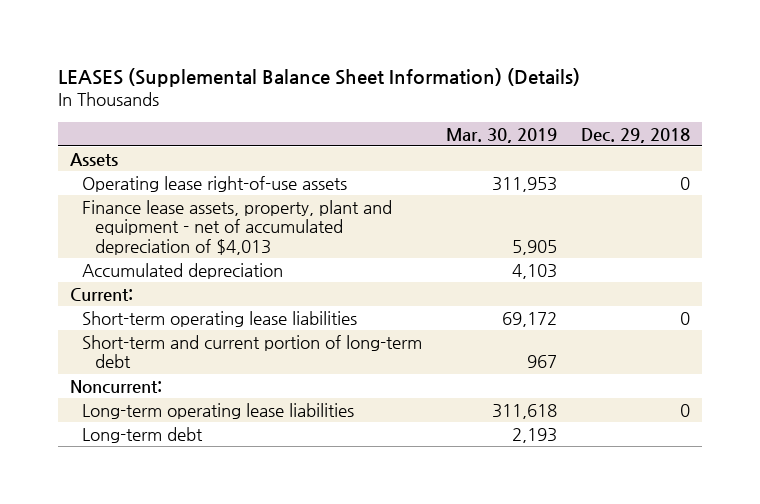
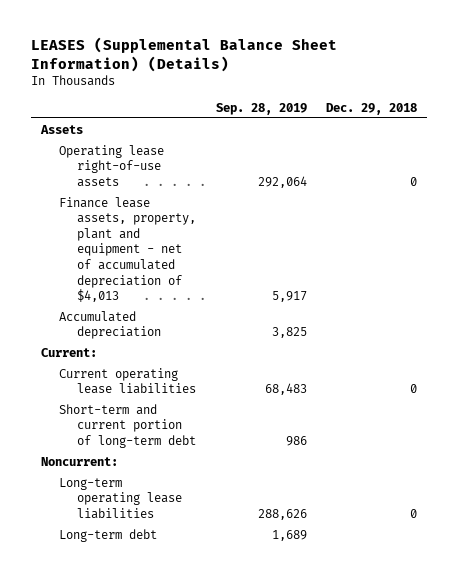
[446,127,558,143] Mar. 30, 2019 -> none
none -> [215,102,307,115] Sep. 28, 2019
[82,310,358,327] Short-term operating lease liabilities -> [59,367,197,395] Current operating lease liabilities

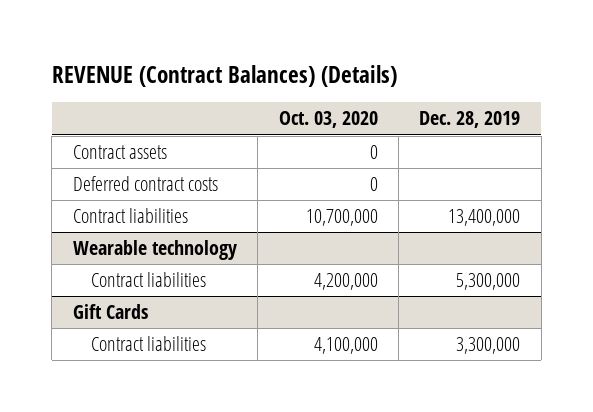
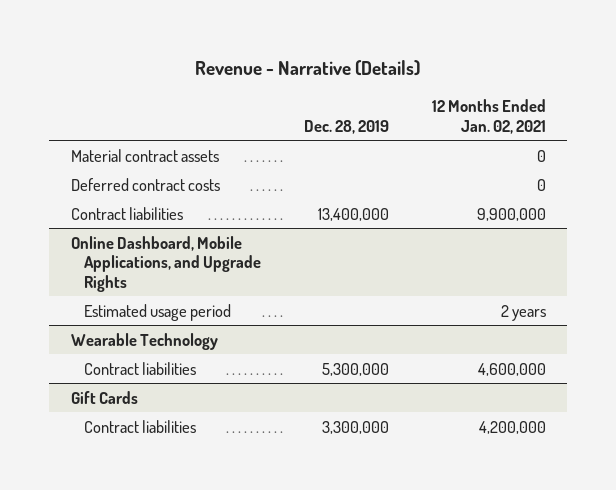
[51,64,397,87] REVENUE (Contract Balances) (Details) -> [195,59,421,76] Revenue - Narrative (Details)
[278,111,378,129] Oct. 03, 2020 -> none
none -> [431,98,546,134] 12 Months Ended Jan. 02, 2021
[72,145,167,160] Contract assets -> [70,148,219,162] Material contract assets
none -> [70,235,262,292] Online Dashboard, Mobile Applications, and Upgrade Rights
none -> [84,303,232,321] Estimated usage period
[72,240,237,261] Wearable technology -> [70,332,218,350] Wearable Technology

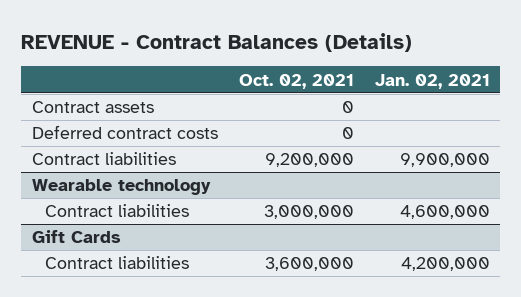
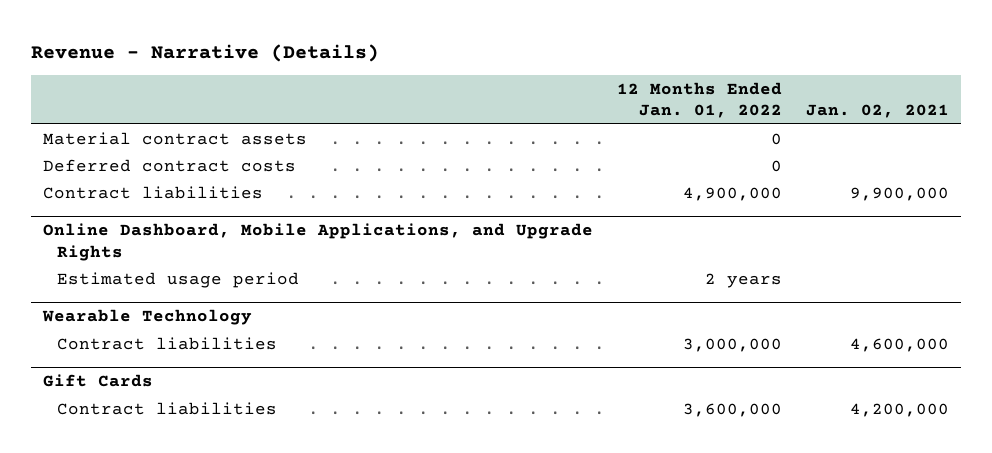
[21,32,413,52] REVENUE - Contract Balances (Details) -> [30,43,379,62] Revenue - Narrative (Details)
[238,73,354,89] Oct. 02, 2021 -> none
none -> [616,81,782,119] 12 Months Ended Jan. 01, 2022
[31,101,154,114] Contract assets -> [42,131,307,145] Material contract assets
none -> [42,223,593,261] Online Dashboard, Mobile Applications, and Upgrade Rights
none -> [56,271,299,288] Estimated usage period
[31,179,211,196] Wearable technology -> [41,309,252,326] Wearable Technology

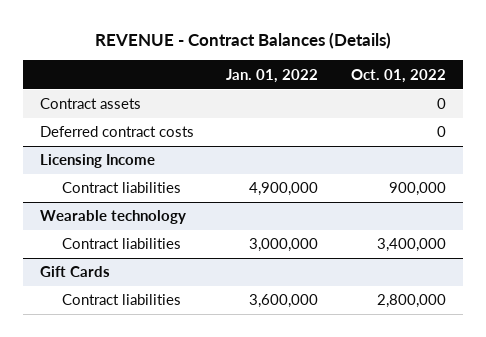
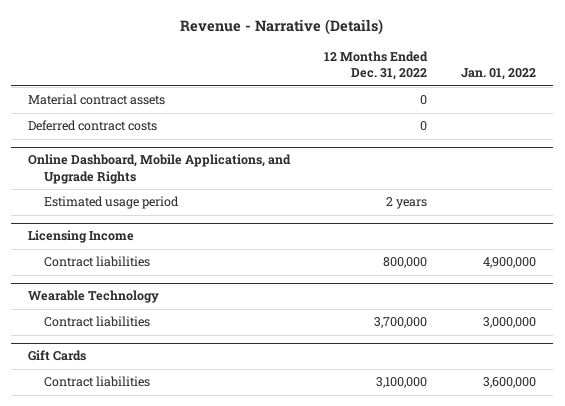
[94,31,391,49] REVENUE - Contract Balances (Details) -> [180,19,384,36] Revenue - Narrative (Details)
[351,68,447,83] Oct. 01, 2022 -> none
none -> [324,50,429,81] 12 Months Ended Dec. 31, 2022
[39,98,141,110] Contract assets -> [28,94,166,106] Material contract assets
none -> [28,154,292,184] Online Dashboard, Mobile Applications, and Upgrade Rights
none -> [43,196,179,210] Estimated usage period
[39,210,186,225] Wearable technology -> [28,290,160,304] Wearable Technology

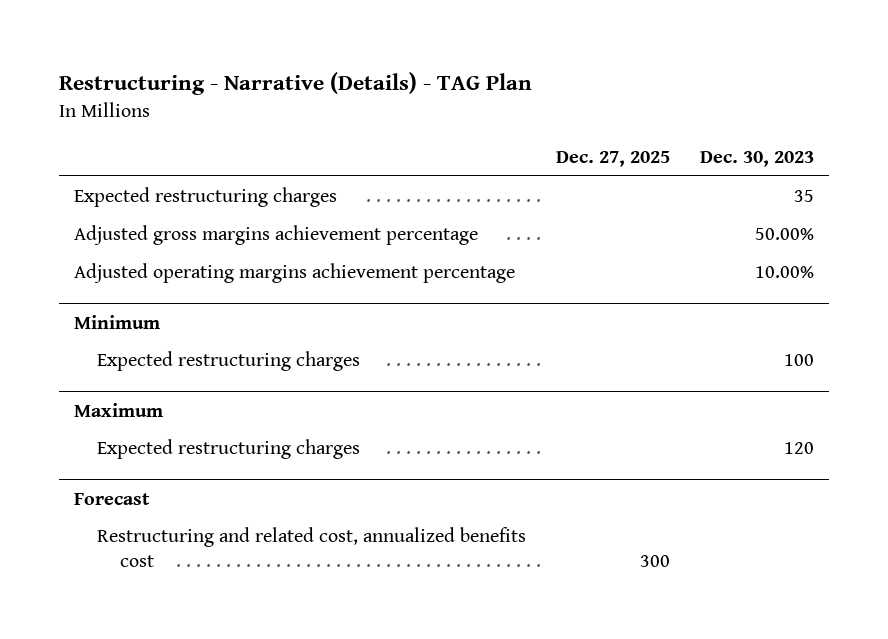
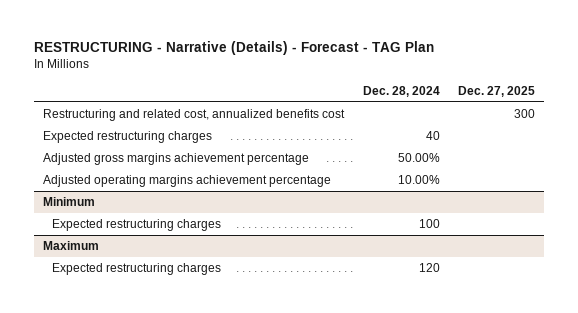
[58,72,532,96] Restructuring - Narrative (Details) - TAG Plan -> [33,41,434,56] RESTRUCTURING - Narrative (Details) - Forecast - TAG Plan
[699,150,814,167] Dec. 30, 2023 -> none
none -> [362,85,440,97] Dec. 28, 2024
none -> [43,108,346,121] Restructuring and related cost, annualized benefits cost
[73,492,150,505] Forecast -> none
[96,527,526,567] Restructuring and related cost, annualized benefits cost -> none

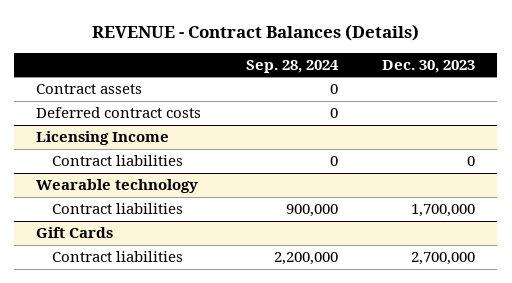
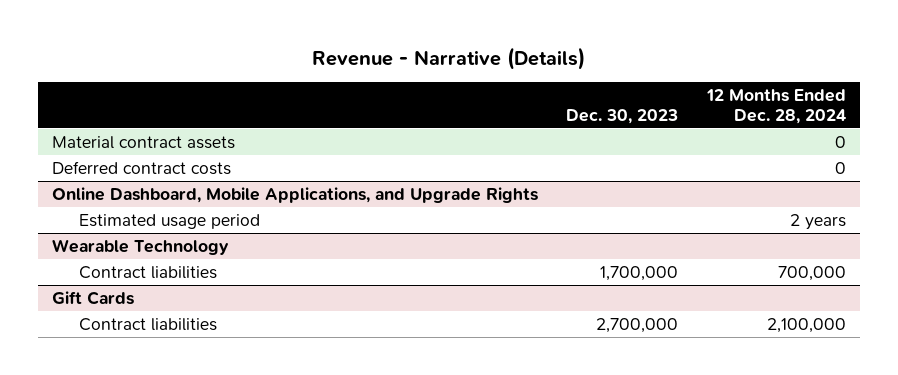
[91,23,419,41] REVENUE - Contract Balances (Details) -> [311,46,585,70] Revenue - Narrative (Details)
[245,59,339,73] Sep. 28, 2024 -> none
none -> [705,88,846,124] 12 Months Ended Dec. 28, 2024
[36,84,143,95] Contract assets -> [52,135,236,149] Material contract assets
[36,131,170,146] Licensing Income -> none
[51,155,183,167] Contract liabilities -> none
none -> [52,186,539,203] Online Dashboard, Mobile Applications, and Upgrade Rights
none -> [79,213,261,229] Estimated usage period
[36,179,199,194] Wearable technology -> [52,238,230,255] Wearable Technology

